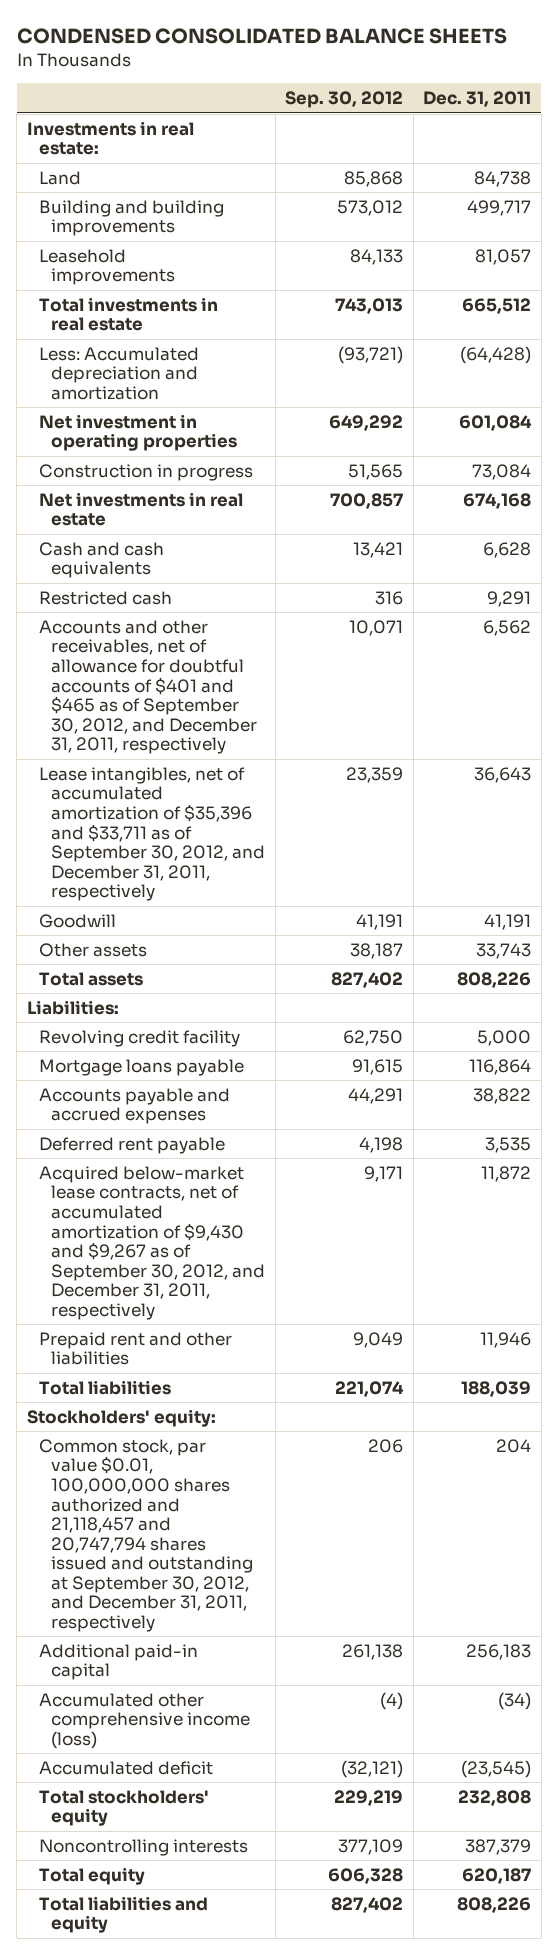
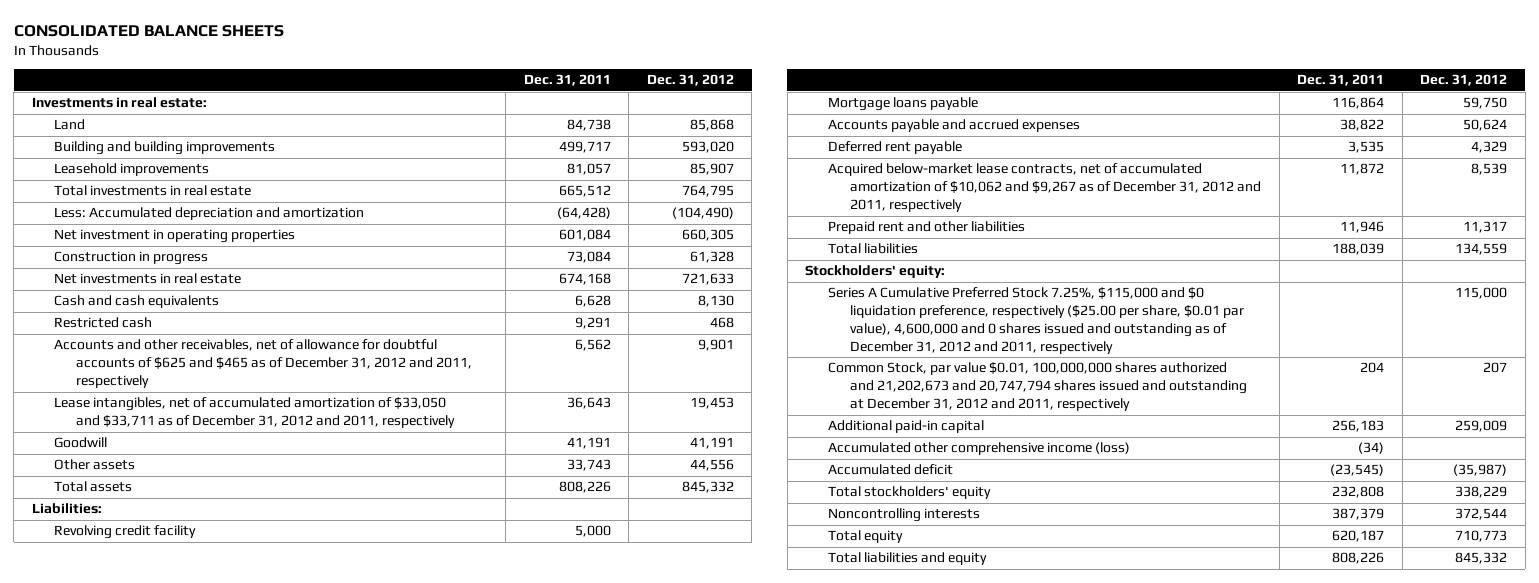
[16,28,507,45] CONDENSED CONSOLIDATED BALANCE SHEETS -> [13,24,284,37] CONSOLIDATED BALANCE SHEETS
[285,91,404,109] Sep. 30, 2012 -> none
none -> [646,74,734,87] Dec. 31, 2012
[39,619,258,755] Accounts and other receivables, net of allowance for doubtful accounts of $401 and $465 as of September 30, 2012, and December 31, 2011, respectively -> [54,339,473,389] Accounts and other receivables, net of allowance for doubtful accounts of $625 and $465 as of December 31, 2012 and 2011, respectively
[39,766,266,902] Lease intangibles, net of accumulated amortization of $35,396 and $33,711 as of September 30, 2012, and December 31, 2011, respectively -> [54,397,456,429] Lease intangibles, net of accumulated amortization of $33,050 and $33,711 as of December 31, 2012 and 2011, respectively
[39,1165,266,1320] Acquired below-market lease contracts, net of accumulated amortization of $9,430 and $9,267 as of September 30, 2012, and December 31, 2011, respectively -> [827,163,1262,213] Acquired below-market lease contracts, net of accumulated amortization of $10,062 and $9,267 as of December 31, 2012 and 2011, respectively
none -> [827,287,1245,355] Series A Cumulative Preferred Stock 7.25%, $115,000 and $0 liquidation preference, respectively ($25.00 per share, $0.01 par value), 4,600,000 and 0 shares issued and outstanding as of December 31, 2012 and 2011, respectively
[39,1438,254,1632] Common stock, par value $0.01, 100,000,000 shares authorized and 21,118,457 and 20,747,794 shares issued and outstanding at September 30, 2012, and December 31, 2011, respectively -> [827,362,1248,412] Common Stock, par value $0.01, 100,000,000 shares authorized and 21,202,673 and 20,747,794 shares issued and outstanding at December 31, 2012 and 2011, respectively

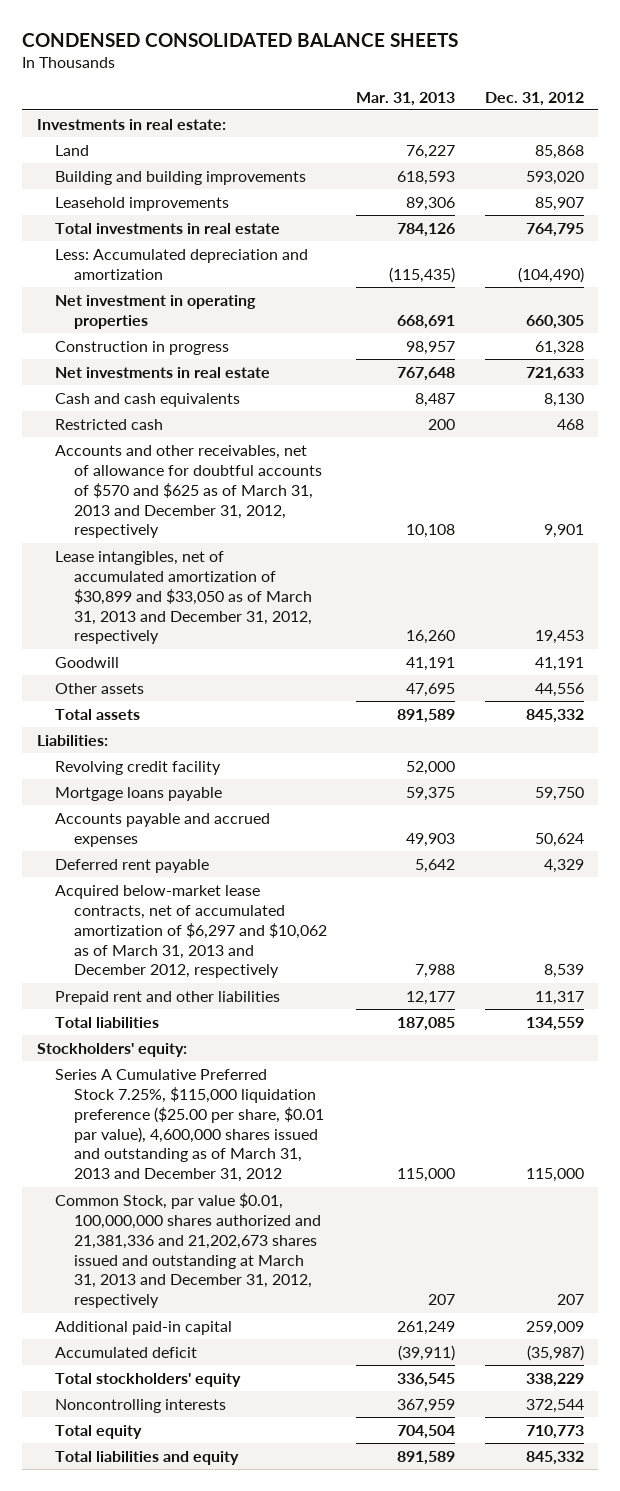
[13,24,284,37] CONSOLIDATED BALANCE SHEETS -> [21,32,458,47] CONDENSED CONSOLIDATED BALANCE SHEETS
[523,74,611,87] Dec. 31, 2011 -> none
none -> [356,91,456,106] Mar. 31, 2013
[54,339,473,389] Accounts and other receivables, net of allowance for doubtful accounts of $625 and $465 as of December 31, 2012 and 2011, respectively -> [55,444,322,539] Accounts and other receivables, net of allowance for doubtful accounts of $570 and $625 as of March 31, 2013 and December 31, 2012, respectively
[54,397,456,429] Lease intangibles, net of accumulated amortization of $33,050 and $33,711 as of December 31, 2012 and 2011, respectively -> [55,550,312,645] Lease intangibles, net of accumulated amortization of $30,899 and $33,050 as of March 31, 2013 and December 31, 2012, respectively
[827,163,1262,213] Acquired below-market lease contracts, net of accumulated amortization of $10,062 and $9,267 as of December 31, 2012 and 2011, respectively -> [55,884,327,979] Acquired below-market lease contracts, net of accumulated amortization of $6,297 and $10,062 as of March 31, 2013 and December 2012, respectively
[827,287,1245,355] Series A Cumulative Preferred Stock 7.25%, $115,000 and $0 liquidation preference, respectively ($25.00 per share, $0.01 par value), 4,600,000 and 0 shares issued and outstanding as of December 31, 2012 and 2011, respectively -> [55,1068,324,1183] Series A Cumulative Preferred Stock 7.25%, $115,000 liquidation preference ($25.00 per share, $0.01 par value), 4,600,000 shares issued and outstanding as of March 31, 2013 and December 31, 2012
[827,362,1248,412] Common Stock, par value $0.01, 100,000,000 shares authorized and 21,202,673 and 20,747,794 shares issued and outstanding at December 31, 2012 and 2011, respectively -> [55,1192,321,1309] Common Stock, par value $0.01, 100,000,000 shares authorized and 21,381,336 and 21,202,673 shares issued and outstanding at March 31, 2013 and December 31, 2012, respectively
[827,442,1130,456] Accumulated other comprehensive income (loss) -> none

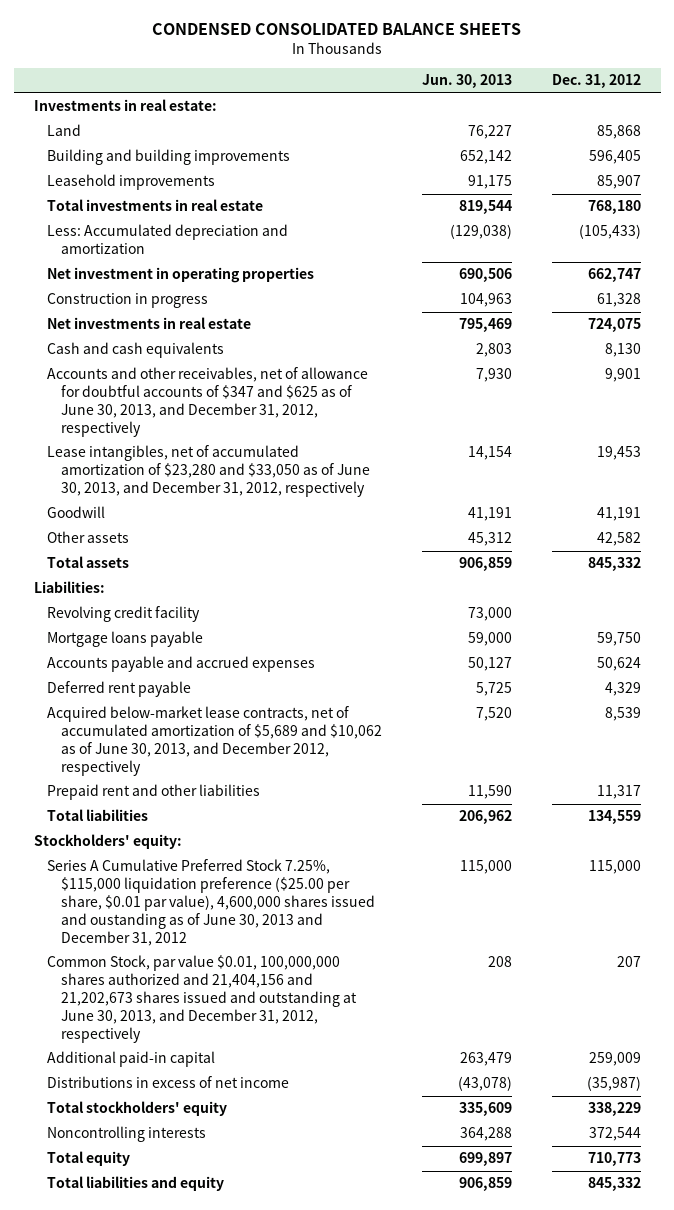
[356,91,456,106] Mar. 31, 2013 -> none
none -> [421,74,512,89] Jun. 30, 2013
[525,170,584,185] 593,020 -> [588,150,641,165] 596,405
[525,222,584,237] 764,795 -> [587,200,641,215] 768,180
[517,266,584,283] (104,490) -> [578,224,641,240] (105,433)
[525,314,584,329] 660,305 -> [587,268,641,283] 662,747
[525,366,584,381] 721,633 -> [587,318,641,333] 724,075
[55,418,164,430] Restricted cash -> none
[55,444,322,539] Accounts and other receivables, net of allowance for doubtful accounts of $570 and $625 as of March 31, 2013 and December 31, 2012, respectively -> [47,367,369,438] Accounts and other receivables, net of allowance for doubtful accounts of $347 and $625 as of June 30, 2013, and December 31, 2012, respectively
[55,550,312,645] Lease intangibles, net of accumulated amortization of $30,899 and $33,050 as of March 31, 2013 and December 31, 2012, respectively -> [47,445,370,498] Lease intangibles, net of accumulated amortization of $23,280 and $33,050 as of June 30, 2013, and December 31, 2012, respectively
[534,682,584,697] 44,556 -> [596,532,641,547] 42,582
[55,884,327,979] Acquired below-market lease contracts, net of accumulated amortization of $6,297 and $10,062 as of March 31, 2013 and December 2012, respectively -> [47,706,382,777] Acquired below-market lease contracts, net of accumulated amortization of $5,689 and $10,062 as of June 30, 2013, and December 2012, respectively
[55,1068,324,1183] Series A Cumulative Preferred Stock 7.25%, $115,000 liquidation preference ($25.00 per share, $0.01 par value), 4,600,000 shares issued and outstanding as of March 31, 2013 and December 31, 2012 -> [47,859,375,947] Series A Cumulative Preferred Stock 7.25%, $115,000 liquidation preference ($25.00 per share, $0.01 par value), 4,600,000 shares issued and oustanding as of June 30, 2013 and December 31, 2012
[55,1192,321,1309] Common Stock, par value $0.01, 100,000,000 shares authorized and 21,381,336 and 21,202,673 shares issued and outstanding at March 31, 2013 and December 31, 2012, respectively -> [47,955,357,1044] Common Stock, par value $0.01, 100,000,000 shares authorized and 21,404,156 and 21,202,673 shares issued and outstanding at June 30, 2013, and December 31, 2012, respectively
[55,1346,198,1358] Accumulated deficit -> [47,1076,290,1089] Distributions in excess of net income

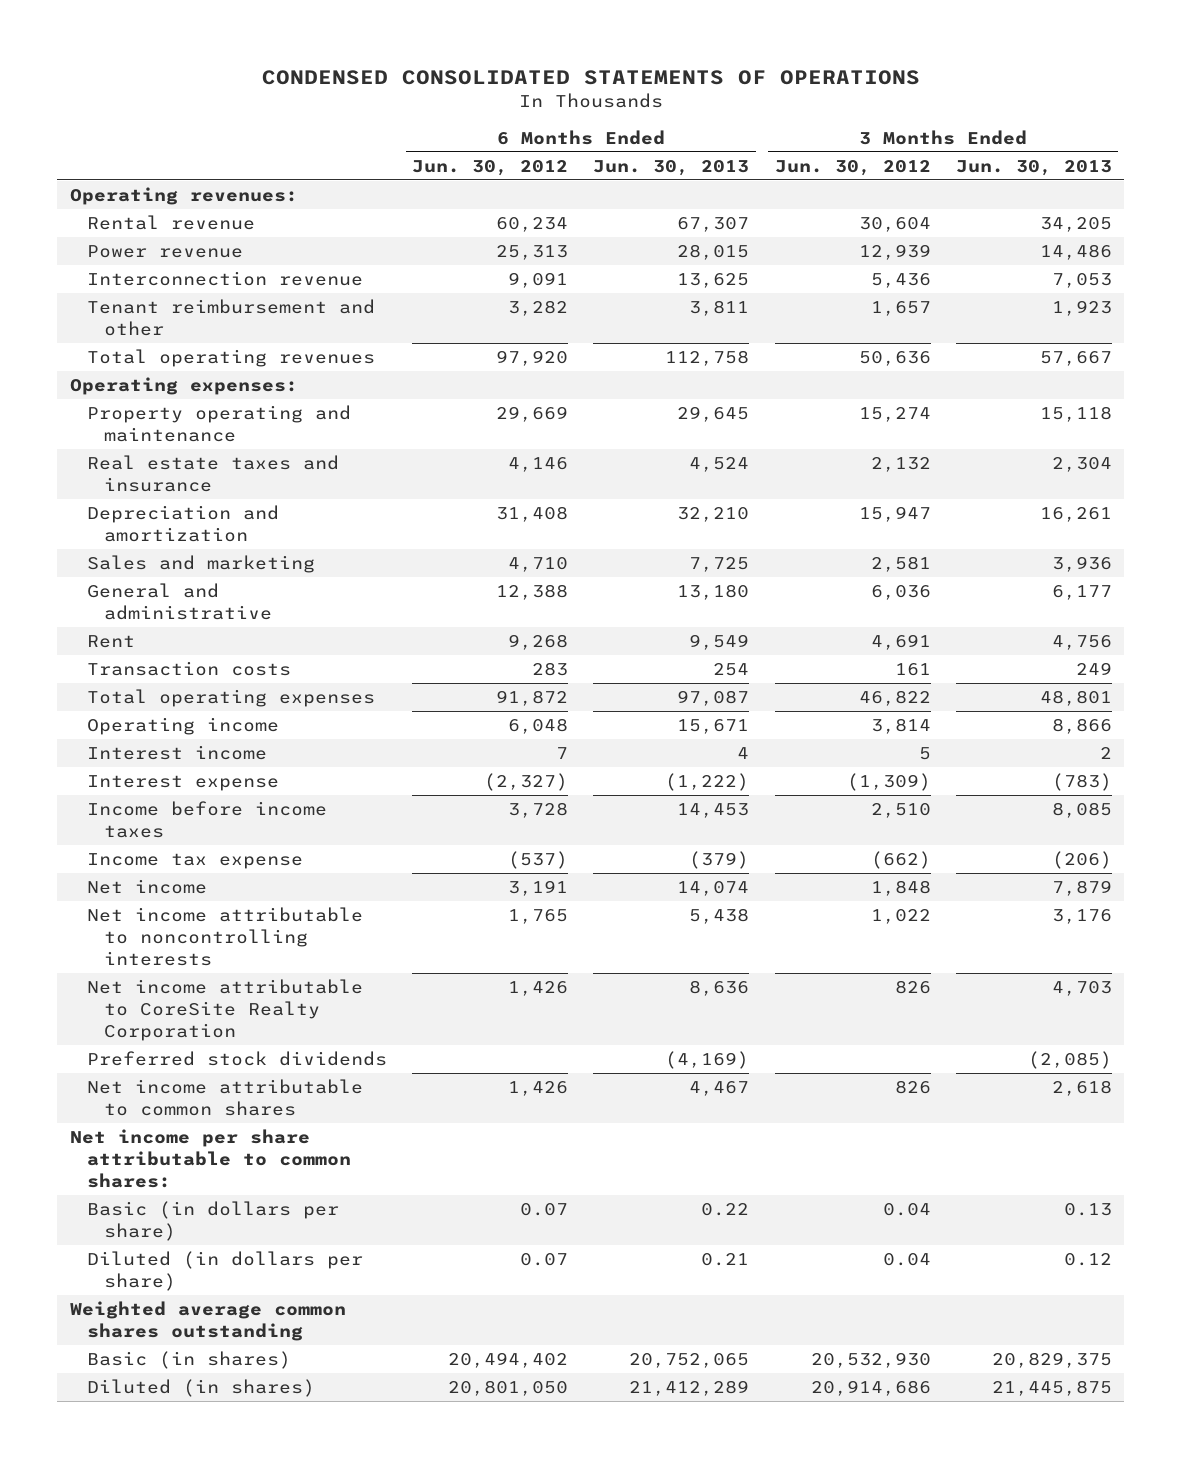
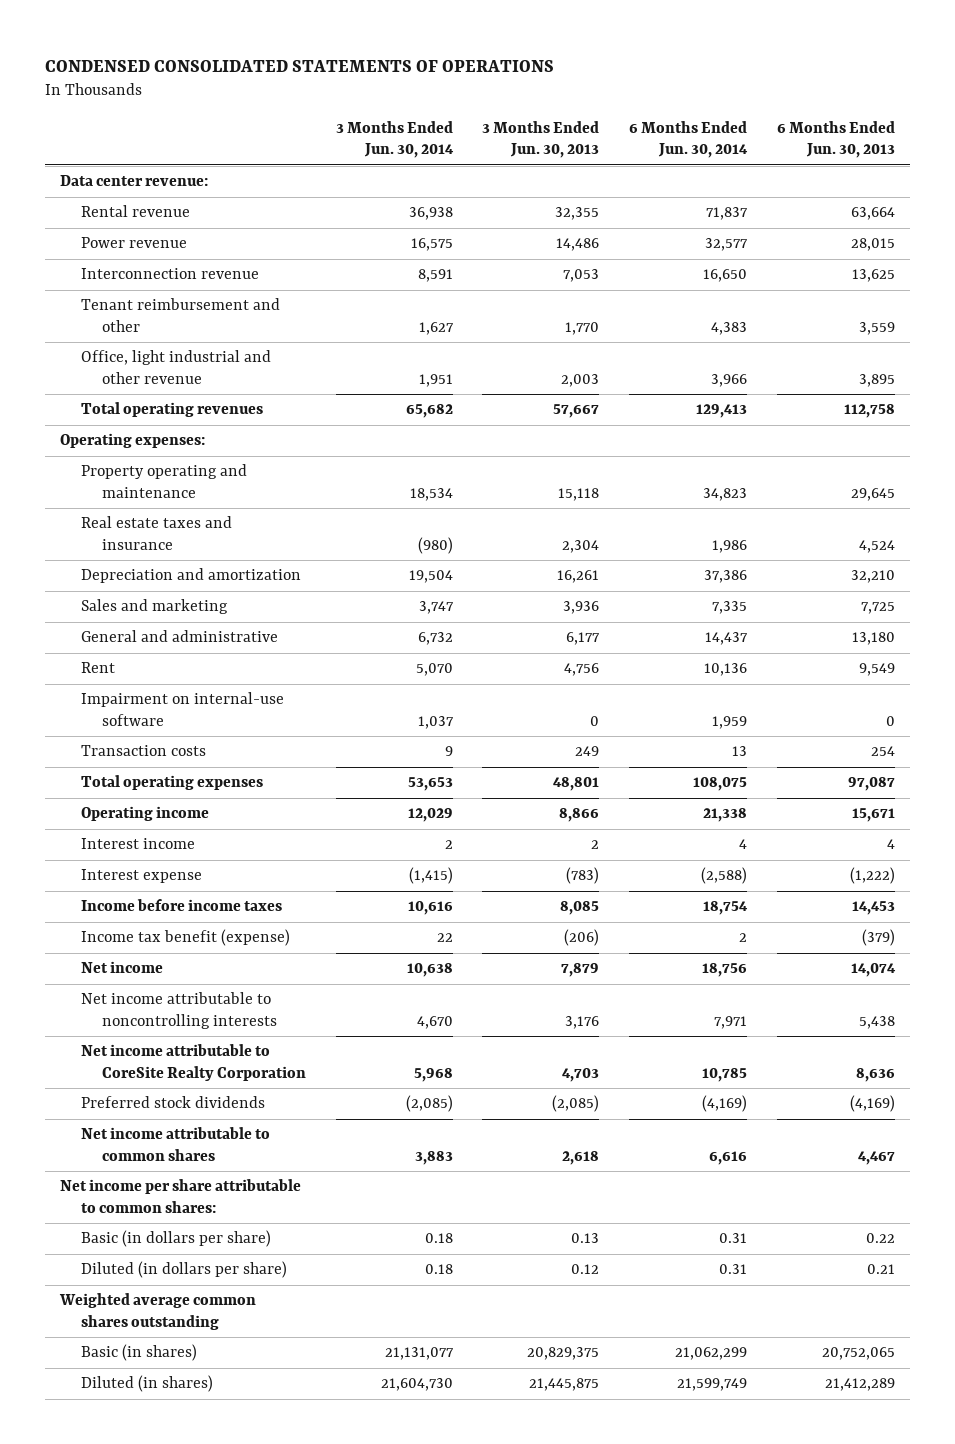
[412,159,569,176] Jun. 30, 2012 -> none
[774,159,931,176] Jun. 30, 2012 -> none
none -> [335,120,454,159] 3 Months Ended Jun. 30, 2014
none -> [629,120,749,159] 6 Months Ended Jun. 30, 2014
[69,187,298,206] Operating revenues: -> none
none -> [59,175,208,187] Data center revenue:
[677,217,750,233] 67,307 -> [850,207,895,221] 63,664
[1039,217,1112,233] 34,205 -> [555,207,600,221] 32,355
[689,300,750,317] 3,811 -> [858,321,895,335] 3,559
[1051,300,1112,317] 1,923 -> [565,321,600,335] 1,770
none -> [80,350,271,384] Office, light industrial and other revenue
none -> [80,692,284,726] Impairment on internal-use software
[86,853,303,870] Income tax expense -> [80,929,290,947] Income tax benefit (expense)

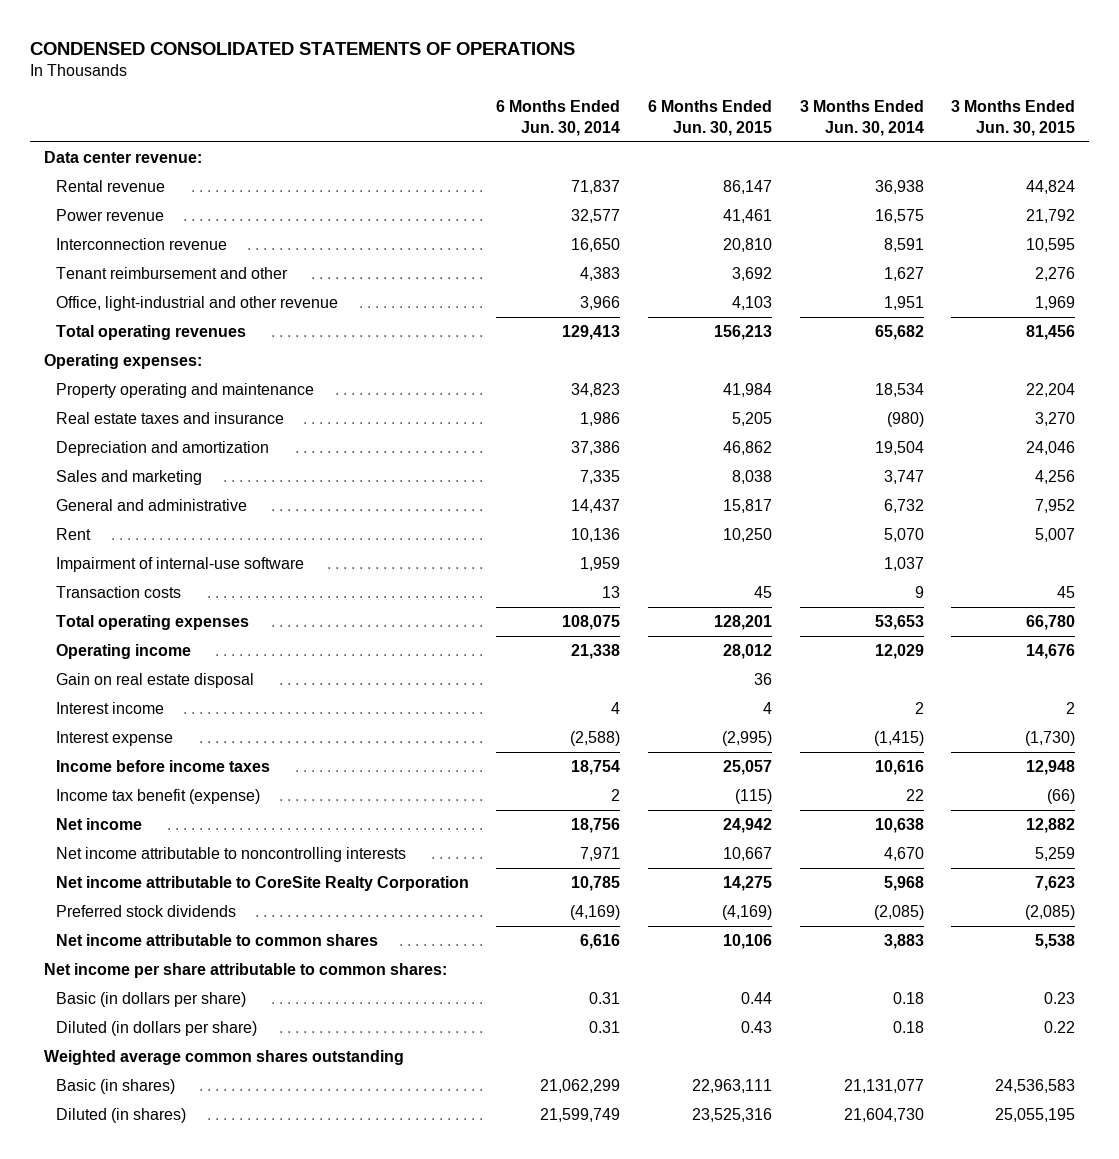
[482,120,600,159] 3 Months Ended Jun. 30, 2013 -> none
[776,120,895,159] 6 Months Ended Jun. 30, 2013 -> none
none -> [648,100,773,136] 6 Months Ended Jun. 30, 2015
none -> [951,100,1076,136] 3 Months Ended Jun. 30, 2015
[80,350,271,384] Office, light industrial and other revenue -> [55,295,338,311] Office, light-industrial and other revenue
[80,692,284,726] Impairment on internal-use software -> [55,556,304,572] Impairment of internal-use software
none -> [55,672,254,688] Gain on real estate disposal

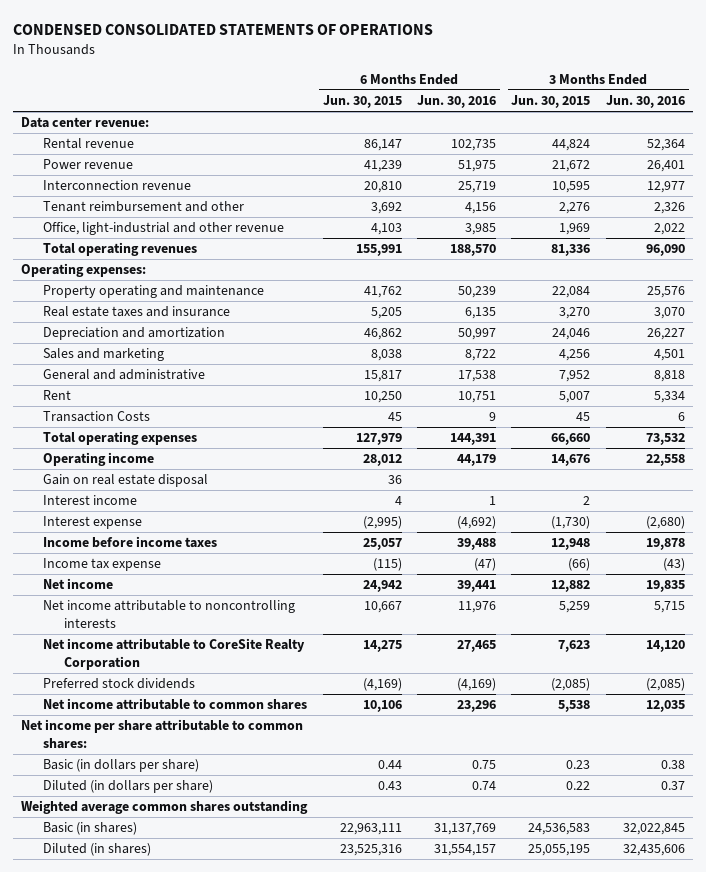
[496,100,621,136] 6 Months Ended Jun. 30, 2014 -> none
[799,100,924,136] 3 Months Ended Jun. 30, 2014 -> none
none -> [417,95,497,109] Jun. 30, 2016
none -> [605,95,685,109] Jun. 30, 2016
[723,208,773,223] 41,461 -> [363,160,402,173] 41,239
[1026,208,1076,223] 21,792 -> [552,160,591,173] 21,672
[714,324,773,340] 156,213 -> [355,244,402,257] 155,991
[1026,324,1076,340] 81,456 -> [551,244,591,257] 81,336
[723,382,773,397] 41,984 -> [363,286,402,299] 41,762
[1026,382,1076,397] 22,204 -> [552,286,591,299] 22,084
[55,556,304,572] Impairment of internal-use software -> none
[55,585,181,598] Transaction costs -> [42,411,150,423] Transaction Costs
[714,614,773,630] 128,201 -> [355,433,402,446] 127,979
[1026,614,1076,630] 66,780 -> [551,433,591,446] 66,660
[55,788,260,804] Income tax benefit (expense) -> [42,558,161,572] Income tax expense

